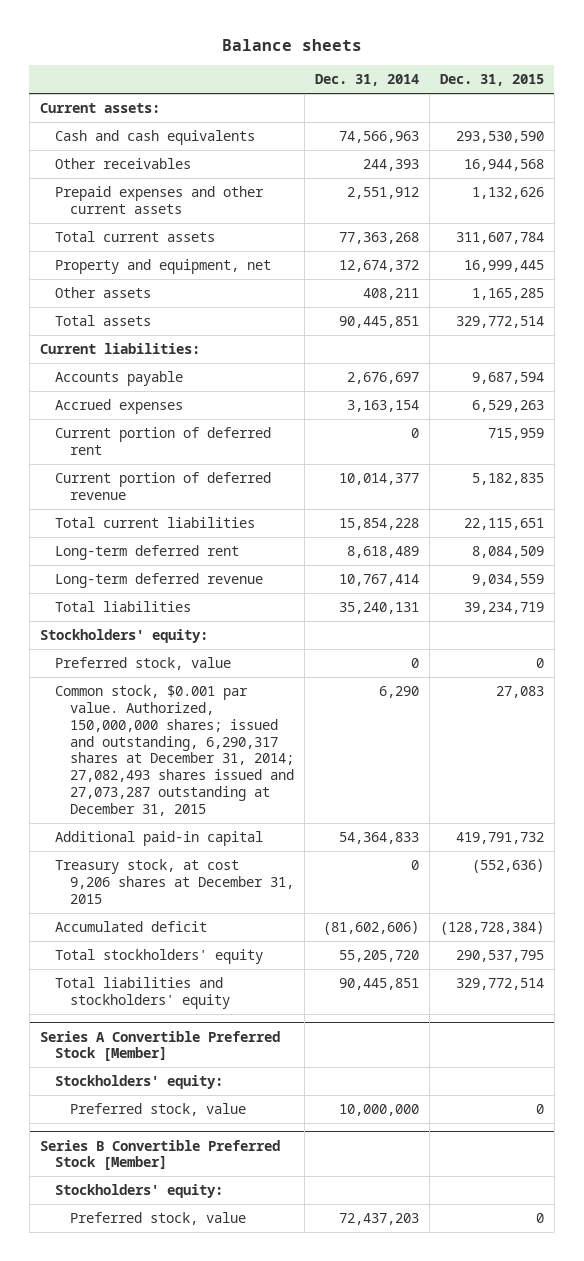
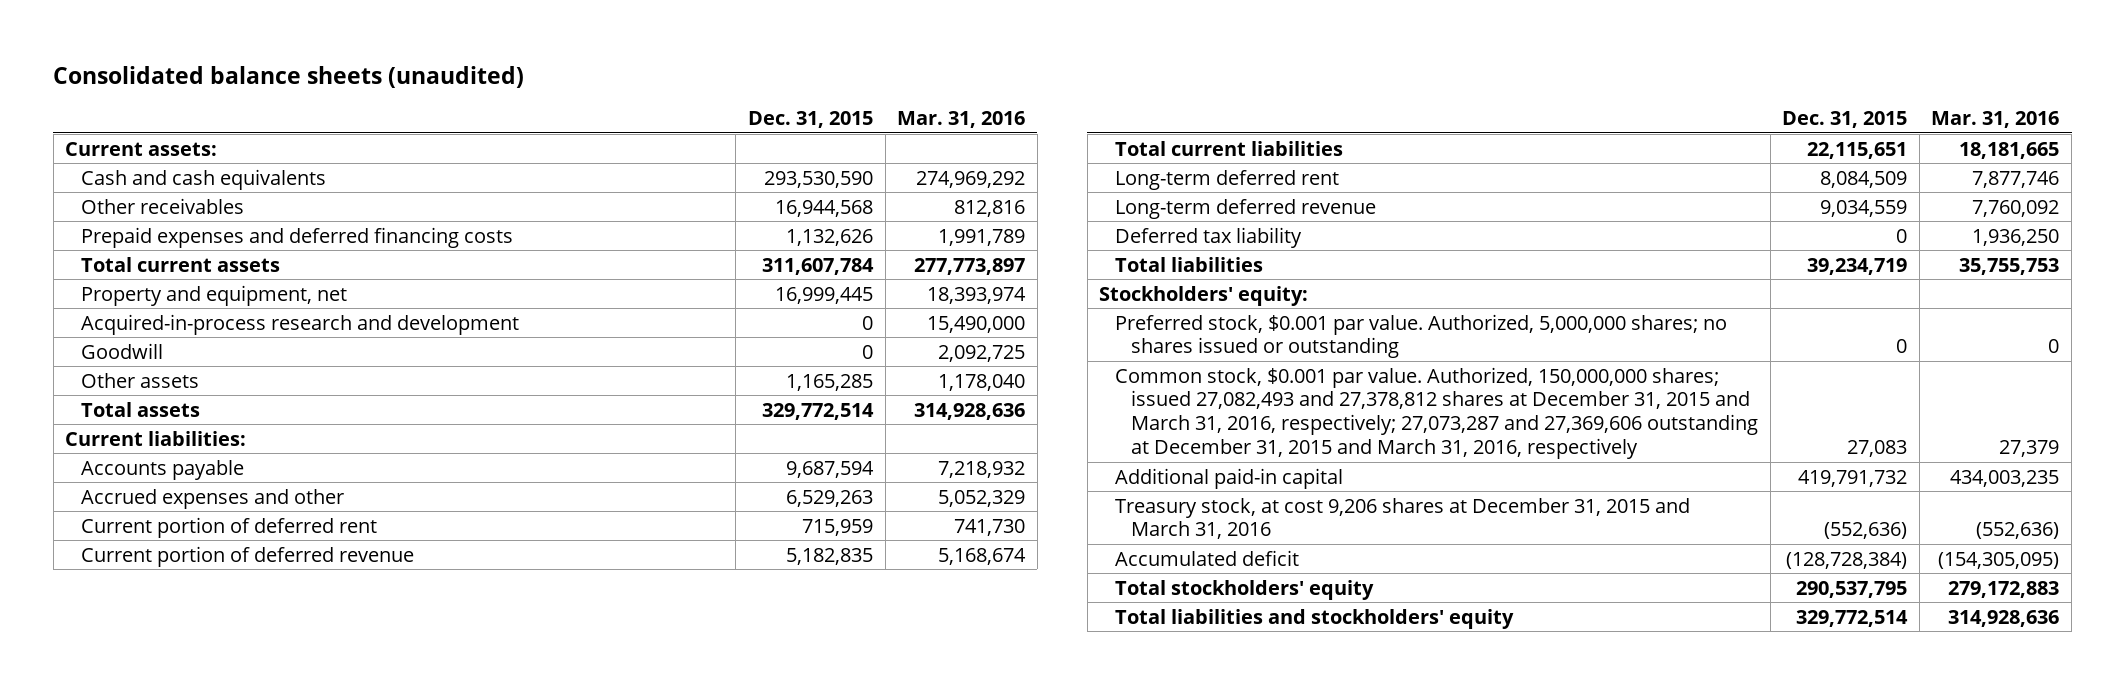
[221,39,362,52] Balance sheets -> [53,65,525,88] Consolidated balance sheets (unaudited)
[314,74,419,87] Dec. 31, 2014 -> none
none -> [897,111,1026,129] Mar. 31, 2016
[54,186,264,214] Prepaid expenses and other current assets -> [80,226,513,248] Prepaid expenses and deferred financing costs
none -> [80,313,519,335] Acquired-in-process research and development
none -> [80,342,163,359] Goodwill
[54,399,183,415] Accrued expenses -> [80,488,344,509] Accrued expenses and other
none -> [1115,226,1303,248] Deferred tax liability
[54,657,231,671] Preferred stock, value -> [1115,313,1728,359] Preferred stock, $0.001 par value. Authorized, 5,000,000 shares; no shares issued or outstanding
[54,685,294,817] Common stock, $0.001 par value. Authorized, 150,000,000 shares; issued and outstanding, 6,290,317 shares at December 31, 2014; 27,082,493 shares issued and 27,073,287 outstanding at December 31, 2015 -> [1115,366,1758,460] Common stock, $0.001 par value. Authorized, 150,000,000 shares; issued 27,082,493 and 27,378,812 shares at December 31, 2015 and March 31, 2016, respectively; 27,073,287 and 27,369,606 outstanding at December 31, 2015 and March 31, 2016, respectively
[54,859,294,904] Treasury stock, at cost 9,206 shares at December 31, 2015 -> [1115,497,1691,540] Treasury stock, at cost 9,206 shares at December 31, 2015 and March 31, 2016
[39,1030,280,1062] Series A Convertible Preferred Stock [Member] -> none
[54,1075,223,1090] Stockholders' equity: -> none
[69,1103,246,1117] Preferred stock, value -> none
[39,1139,280,1171] Series B Convertible Preferred Stock [Member] -> none
[54,1184,223,1199] Stockholders' equity: -> none
[69,1212,246,1226] Preferred stock, value -> none

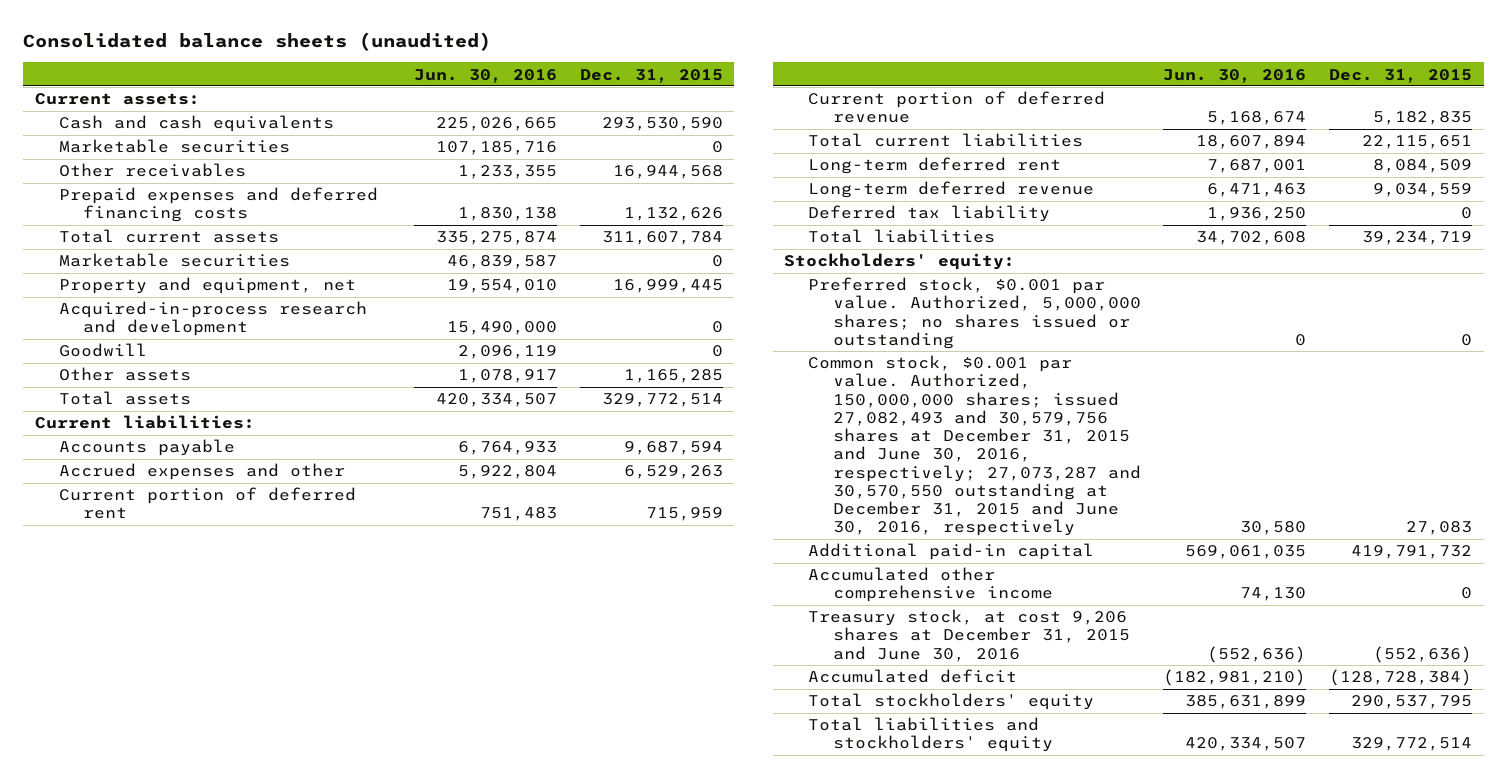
[897,111,1026,129] Mar. 31, 2016 -> none
none -> [414,68,558,83] Jun. 30, 2016
none -> [59,139,291,154] Marketable securities
none -> [59,253,291,268] Marketable securities
[1115,366,1758,460] Common stock, $0.001 par value. Authorized, 150,000,000 shares; issued 27,082,493 and 27,378,812 shares at December 31, 2015 and March 31, 2016, respectively; 27,073,287 and 27,369,606 outstanding at December 31, 2015 and March 31, 2016, respectively -> [808,355,1141,537] Common stock, $0.001 par value. Authorized, 150,000,000 shares; issued 27,082,493 and 30,579,756 shares at December 31, 2015 and June 30, 2016, respectively; 27,073,287 and 30,570,550 outstanding at December 31, 2015 and June 30, 2016, respectively
none -> [808,567,1053,603] Accumulated other comprehensive income
[1115,497,1691,540] Treasury stock, at cost 9,206 shares at December 31, 2015 and March 31, 2016 -> [808,609,1130,662] Treasury stock, at cost 9,206 shares at December 31, 2015 and June 30, 2016

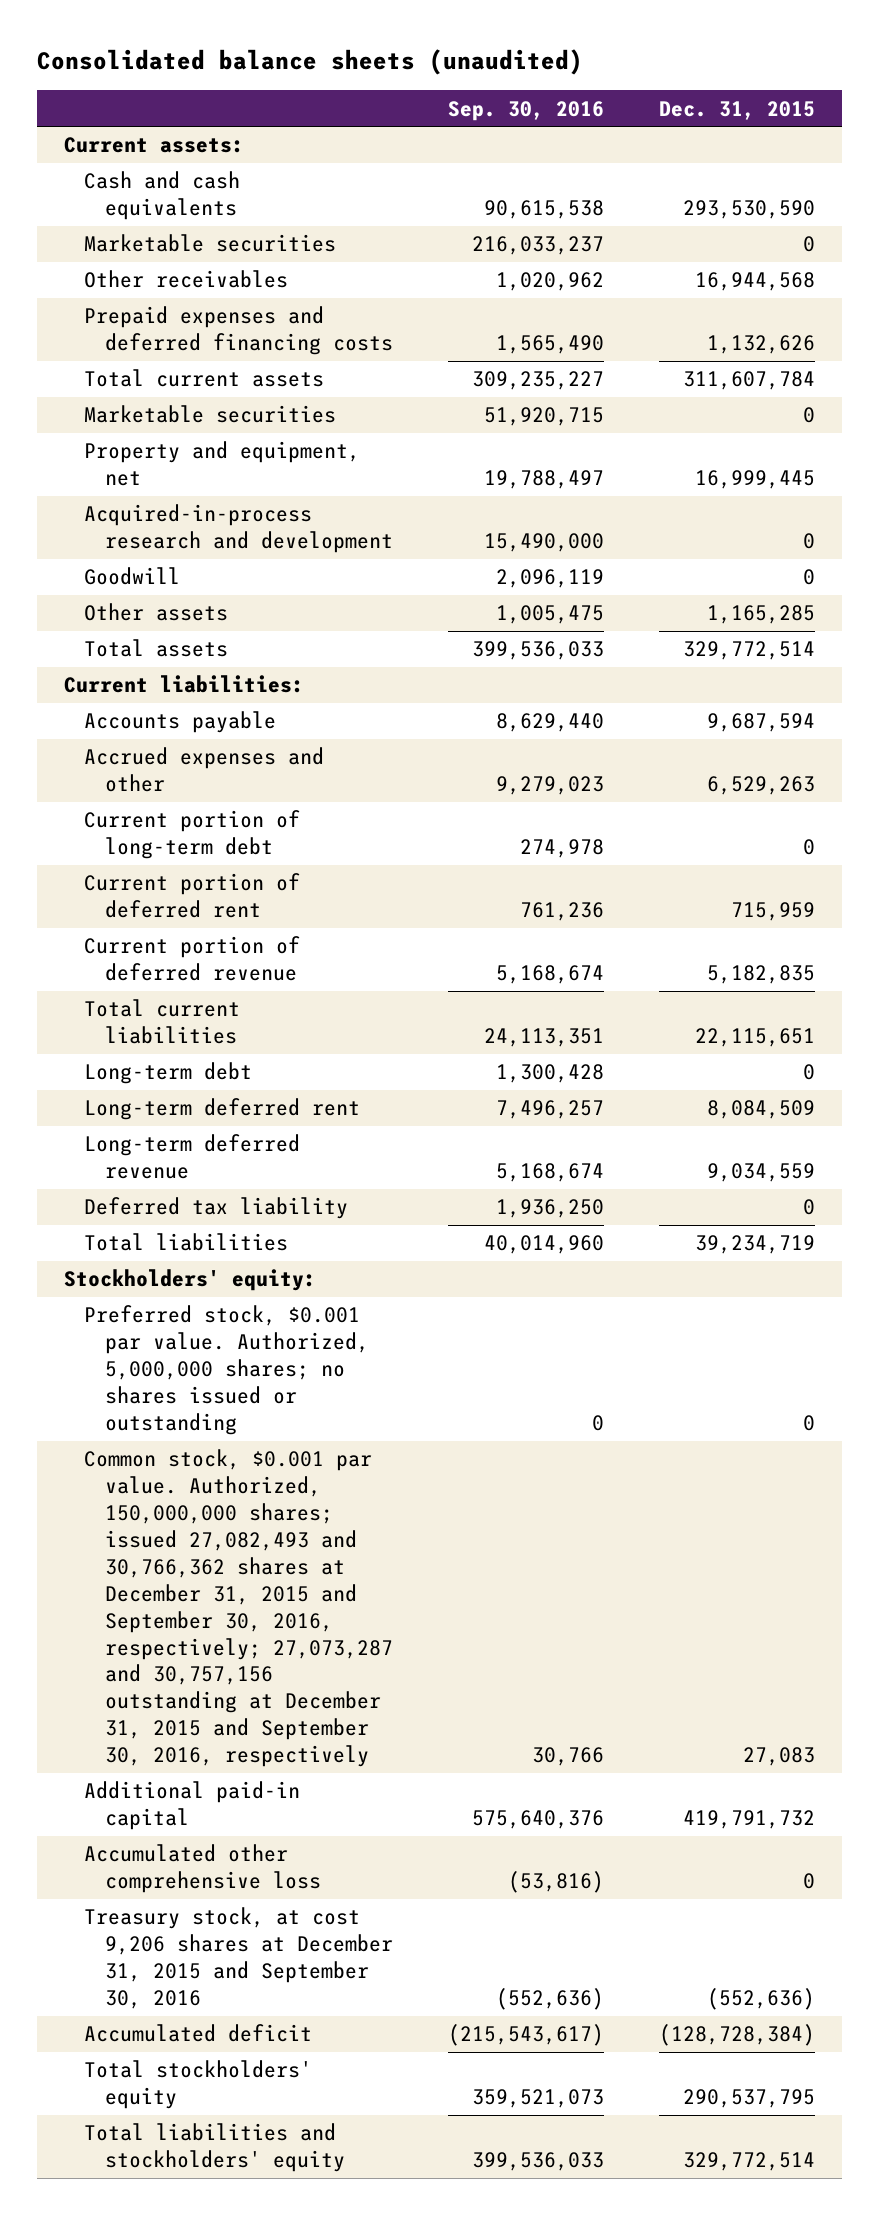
[414,68,558,83] Jun. 30, 2016 -> none
none -> [447,100,604,121] Sep. 30, 2016
none -> [84,810,301,860] Current portion of long-term debt
none -> [84,1062,253,1085] Long-term debt
[808,355,1141,537] Common stock, $0.001 par value. Authorized, 150,000,000 shares; issued 27,082,493 and 30,579,756 shares at December 31, 2015 and June 30, 2016, respectively; 27,073,287 and 30,570,550 outstanding at December 31, 2015 and June 30, 2016, respectively -> [84,1449,393,1768] Common stock, $0.001 par value. Authorized, 150,000,000 shares; issued 27,082,493 and 30,766,362 shares at December 31, 2015 and September 30, 2016, respectively; 27,073,287 and 30,757,156 outstanding at December 31, 2015 and September 30, 2016, respectively
[808,567,1053,603] Accumulated other comprehensive income -> [84,1844,321,1894] Accumulated other comprehensive loss
[808,609,1130,662] Treasury stock, at cost 9,206 shares at December 31, 2015 and June 30, 2016 -> [84,1907,393,2010] Treasury stock, at cost 9,206 shares at December 31, 2015 and September 30, 2016

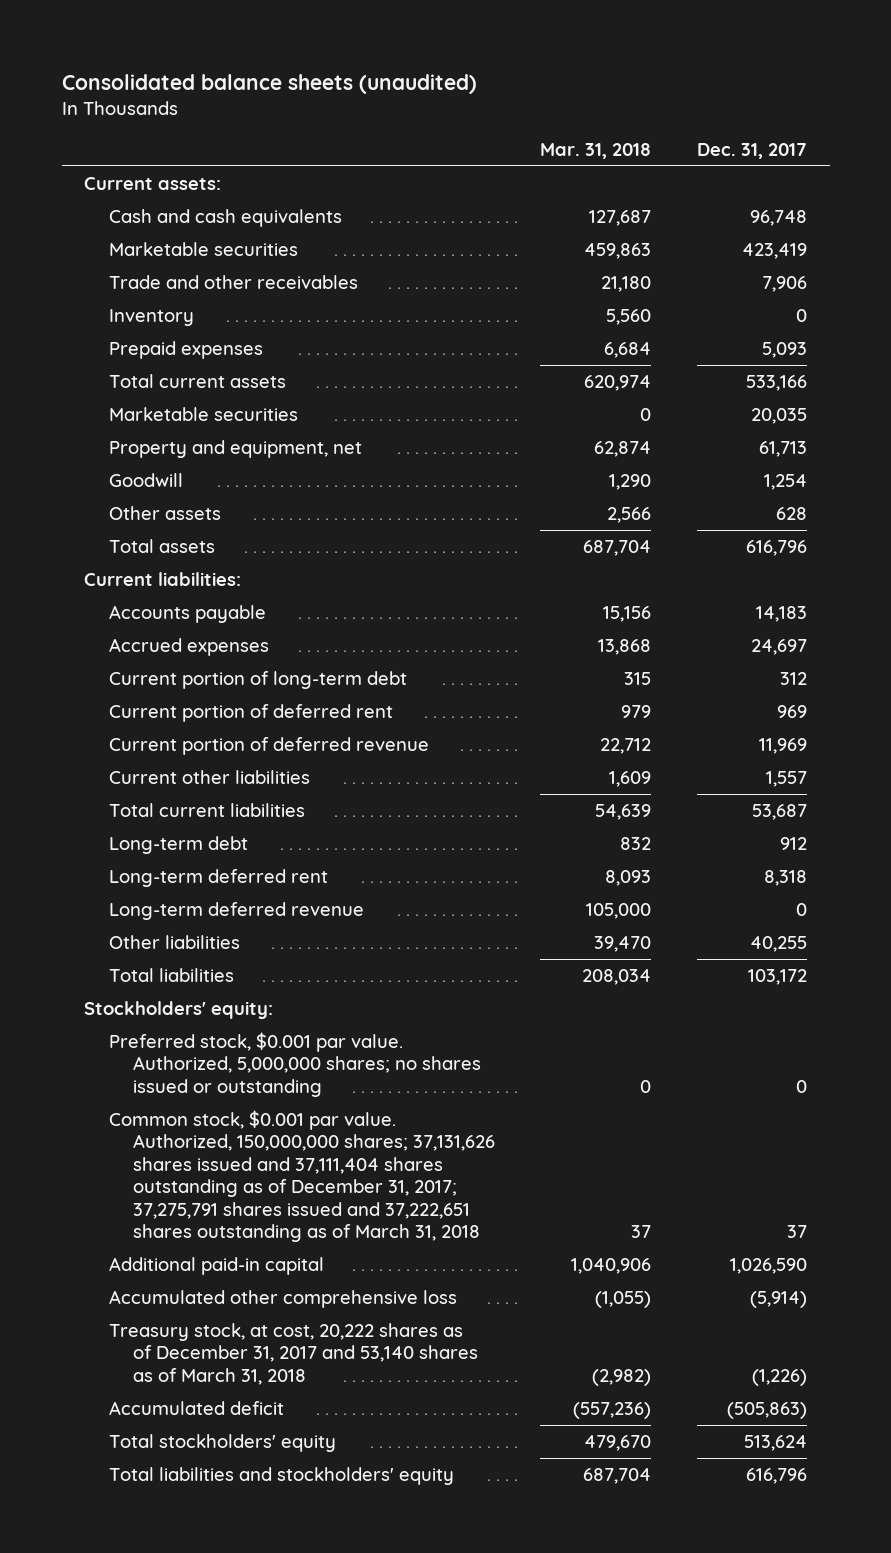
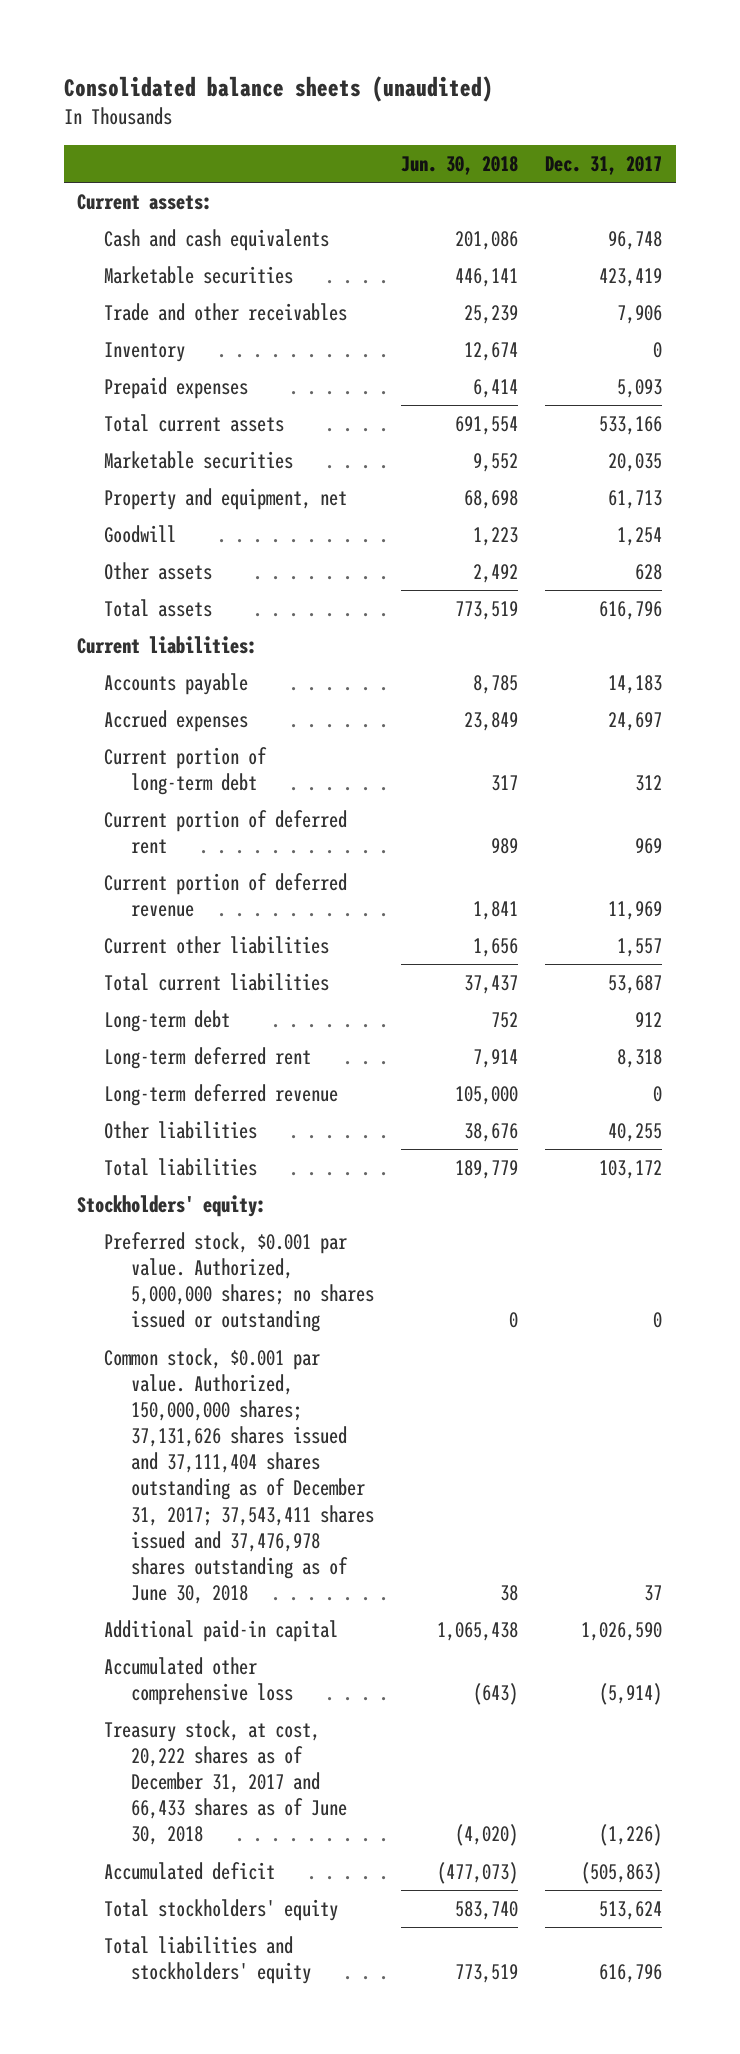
[540,143,652,160] Mar. 31, 2018 -> none
none -> [401,155,519,175] Jun. 30, 2018
[108,1109,495,1243] Common stock, $0.001 par value. Authorized, 150,000,000 shares; 37,131,626 shares issued and 37,111,404 shares outstanding as of December 31, 2017; 37,275,791 shares issued and 37,222,651 shares outstanding as of March 31, 2018 -> [104,1347,375,1604] Common stock, $0.001 par value. Authorized, 150,000,000 shares; 37,131,626 shares issued and 37,111,404 shares outstanding as of December 31, 2017; 37,543,411 shares issued and 37,476,978 shares outstanding as of June 30, 2018
[108,1322,478,1385] Treasury stock, at cost, 20,222 shares as of December 31, 2017 and 53,140 shares as of March 31, 2018 -> [104,1719,348,1846] Treasury stock, at cost, 20,222 shares as of December 31, 2017 and 66,433 shares as of June 30, 2018

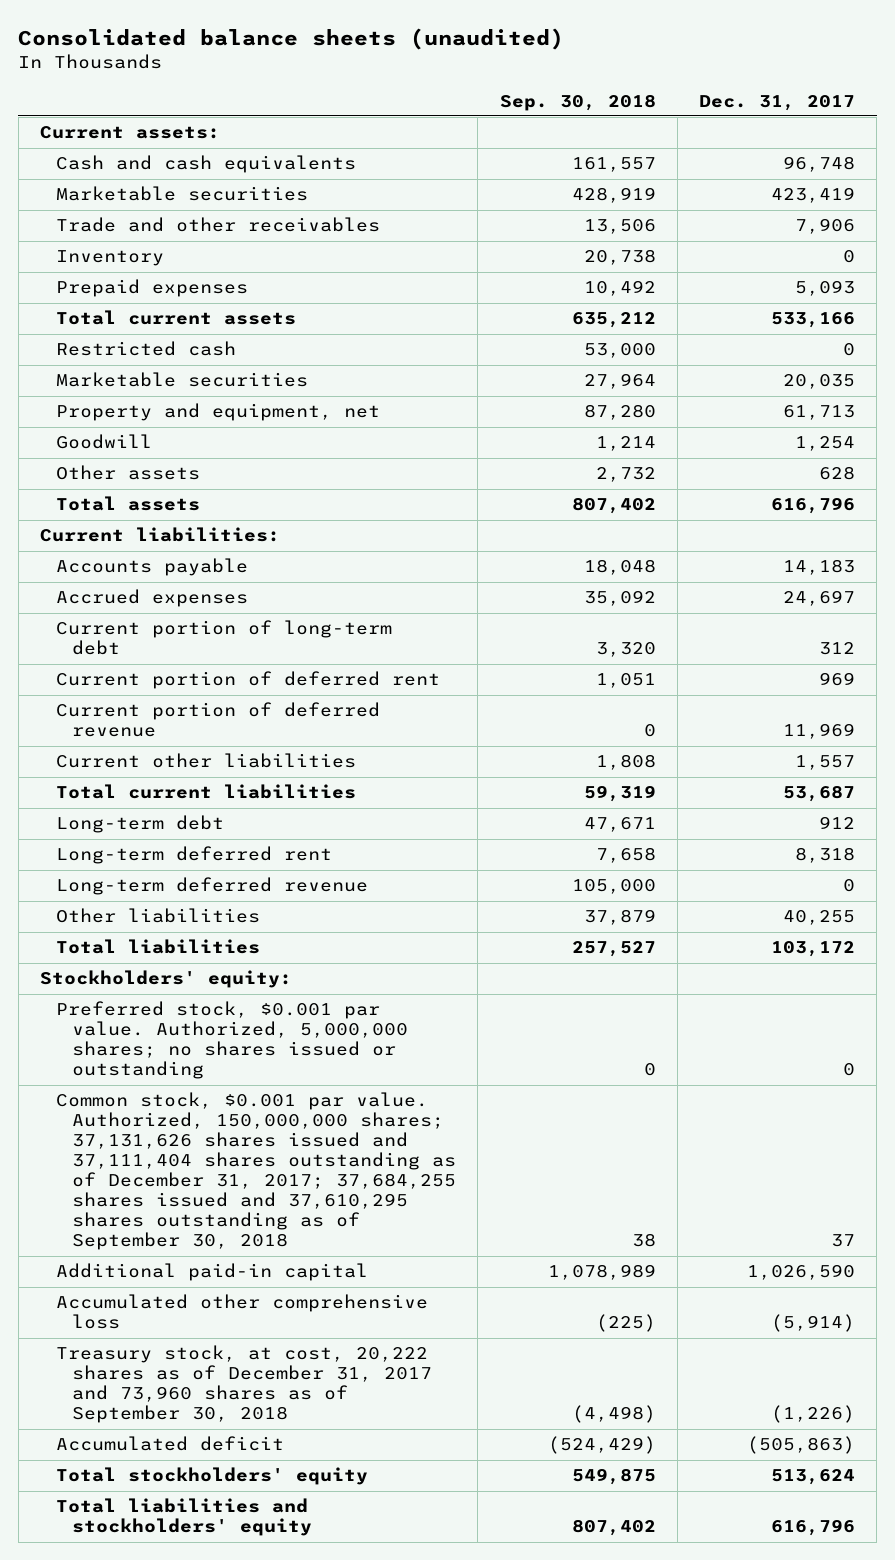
[401,155,519,175] Jun. 30, 2018 -> none
none -> [499,93,656,111] Sep. 30, 2018
none -> [55,341,236,357] Restricted cash
[104,1347,375,1604] Common stock, $0.001 par value. Authorized, 150,000,000 shares; 37,131,626 shares issued and 37,111,404 shares outstanding as of December 31, 2017; 37,543,411 shares issued and 37,476,978 shares outstanding as of June 30, 2018 -> [55,1092,456,1251] Common stock, $0.001 par value. Authorized, 150,000,000 shares; 37,131,626 shares issued and 37,111,404 shares outstanding as of December 31, 2017; 37,684,255 shares issued and 37,610,295 shares outstanding as of September 30, 2018
[104,1719,348,1846] Treasury stock, at cost, 20,222 shares as of December 31, 2017 and 66,433 shares as of June 30, 2018 -> [55,1345,432,1424] Treasury stock, at cost, 20,222 shares as of December 31, 2017 and 73,960 shares as of September 30, 2018

